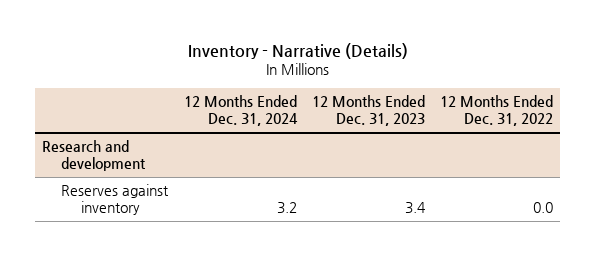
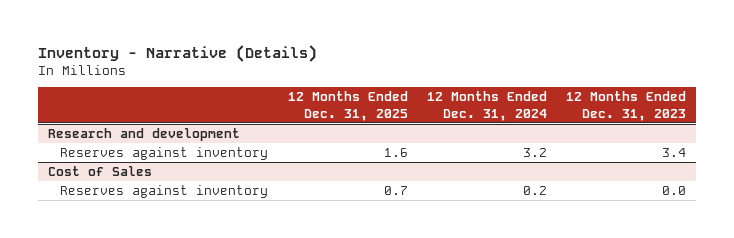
[439,95,553,127] 12 Months Ended Dec. 31, 2022 -> none
none -> [287,91,408,121] 12 Months Ended Dec. 31, 2025
none -> [48,166,153,177] Cost of Sales
none -> [60,185,269,199] Reserves against inventory

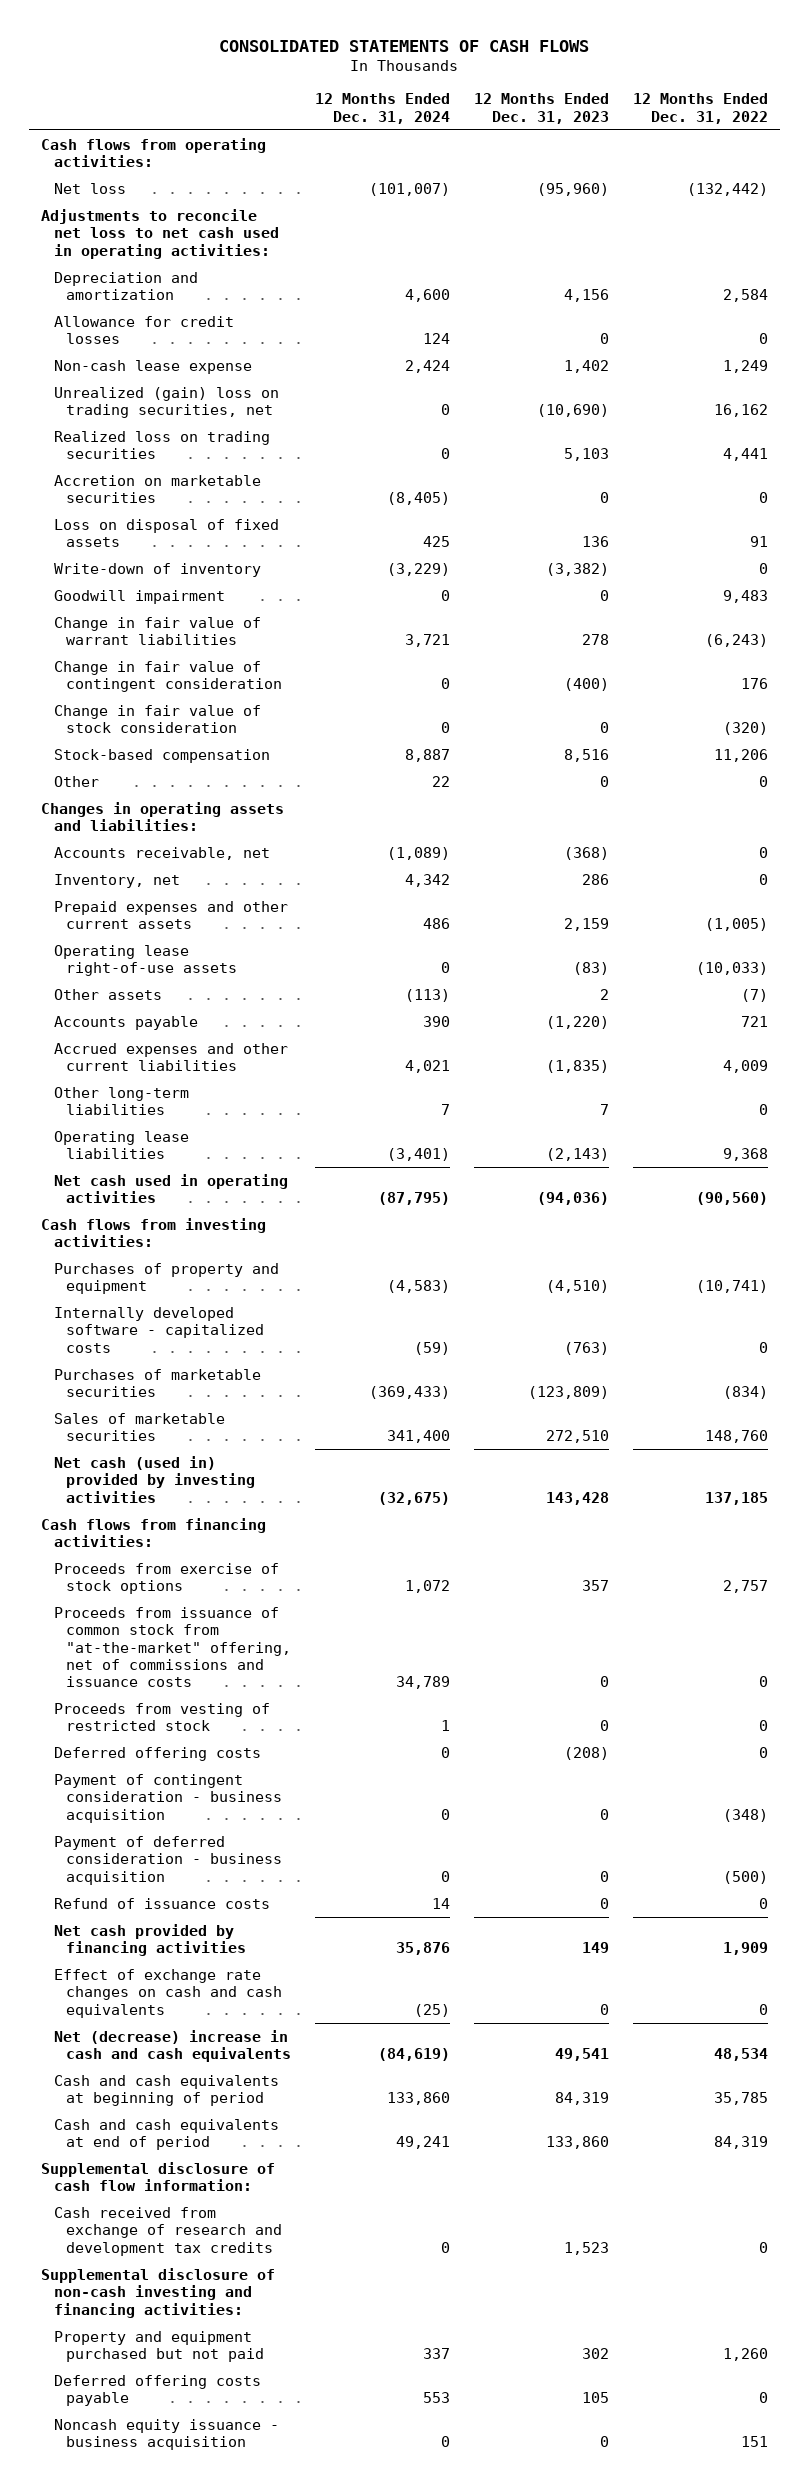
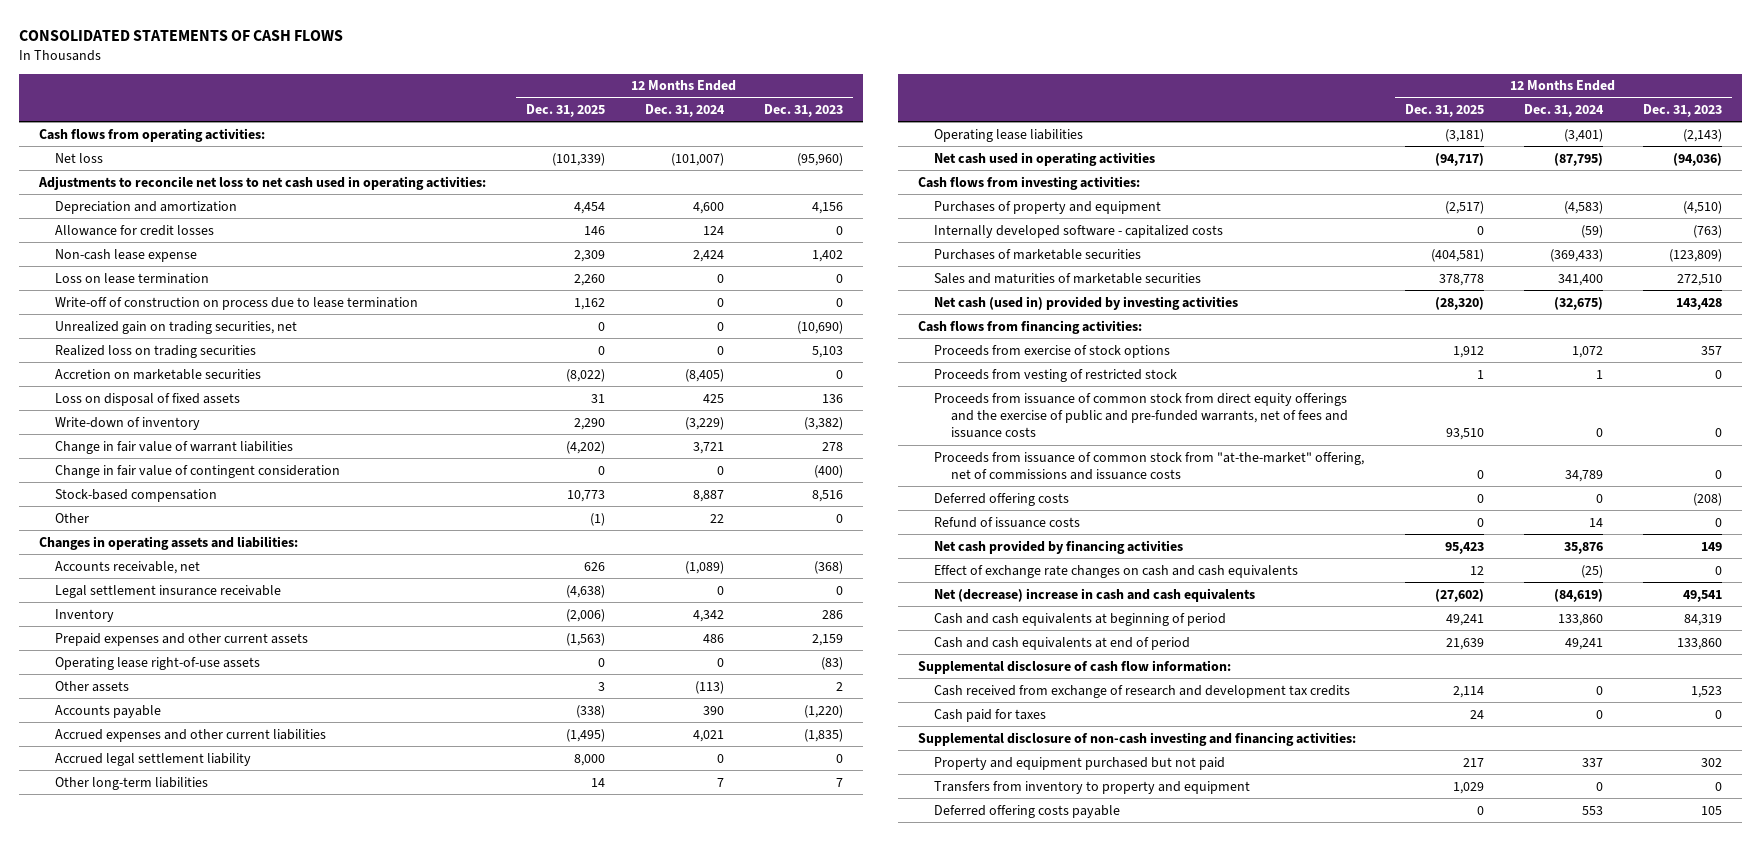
[632,93,768,124] 12 Months Ended Dec. 31, 2022 -> none
none -> [525,104,605,118] Dec. 31, 2025
none -> [55,272,210,284] Loss on lease termination
none -> [55,296,419,310] Write-off of construction on process due to lease termination
[53,386,279,419] Unrealized (gain) loss on trading securities, net -> [55,320,298,334] Unrealized gain on trading securities, net
[53,589,225,604] Goodwill impairment -> none
[53,704,261,734] Change in fair value of stock consideration -> none
none -> [55,584,282,598] Legal settlement insurance receivable
[53,873,180,888] Inventory, net -> [55,608,115,622] Inventory
none -> [55,752,252,766] Accrued legal settlement liability
[53,1412,225,1442] Sales of marketable securities -> [934,272,1202,284] Sales and maturities of marketable securities
none -> [934,392,1349,439] Proceeds from issuance of common stock from direct equity offerings and the exercise of public and pre-funded warrants, net of fees and issuance costs
[53,1606,292,1688] Proceeds from issuance of common stock from "at-the-market" offering, net of commissions and issuance costs -> [934,451,1365,481] Proceeds from issuance of common stock from "at-the-market" offering, net of commissions and issuance costs
[53,1773,283,1823] Payment of contingent consideration - business acquisition -> none
[53,1835,283,1885] Payment of deferred consideration - business acquisition -> none
none -> [934,708,1047,722] Cash paid for taxes
none -> [934,780,1251,794] Transfers from inventory to property and equipment
[53,2418,279,2451] Noncash equity issuance - business acquisition -> none

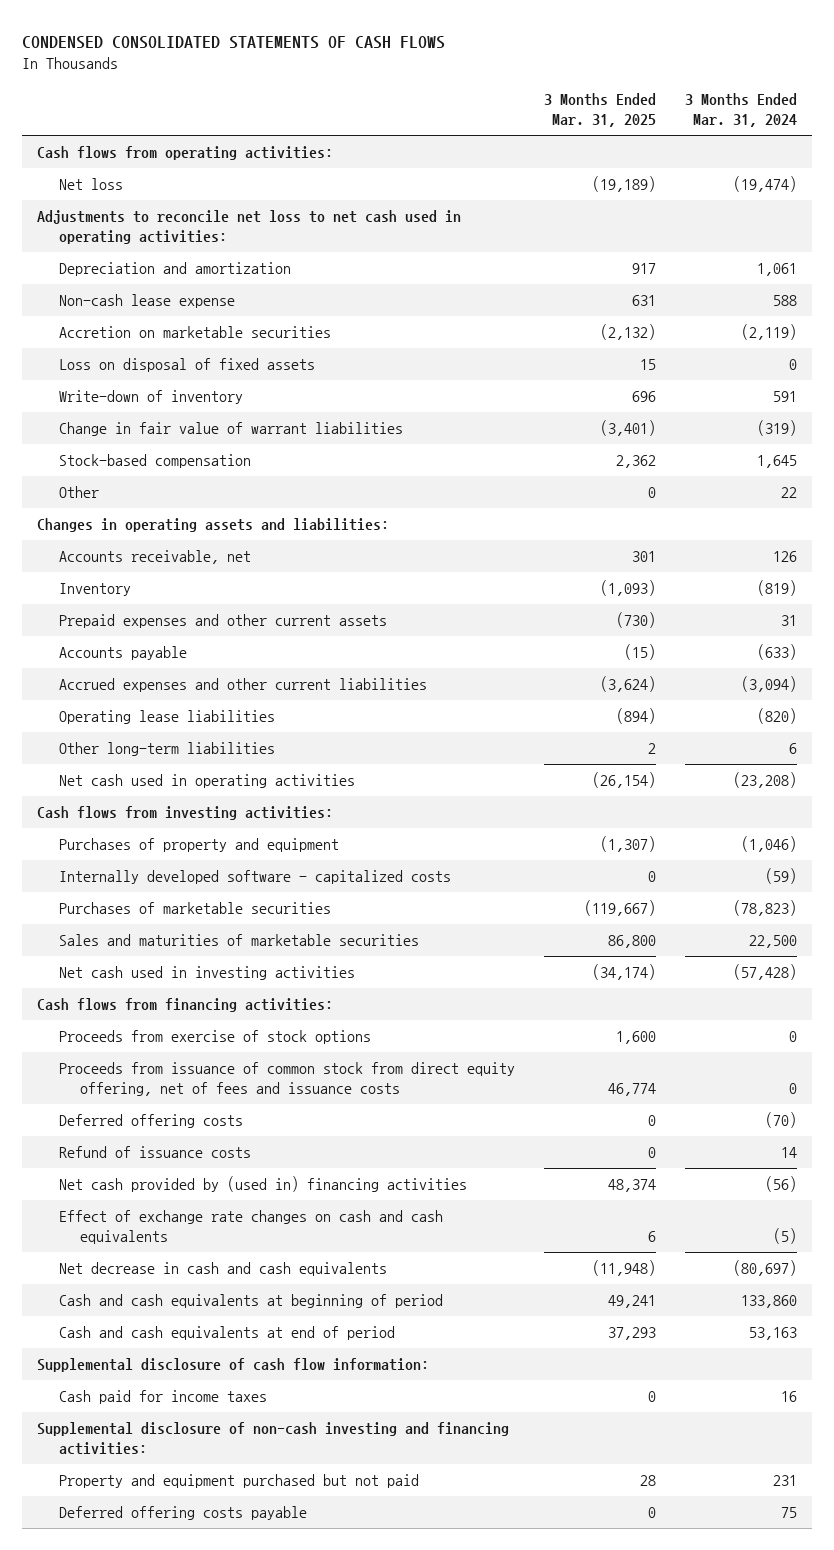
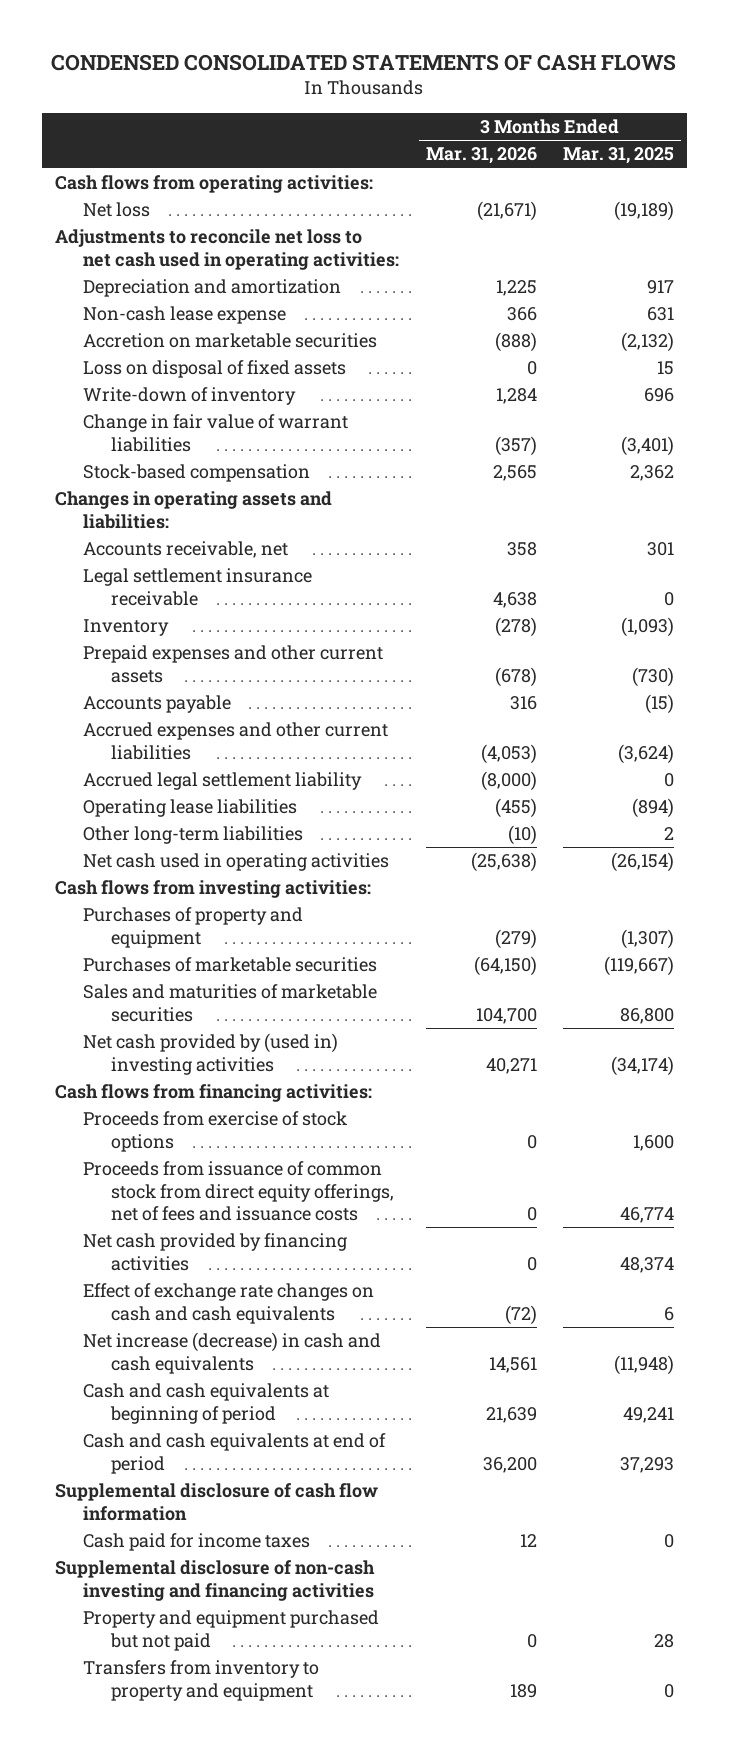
[685,93,798,128] 3 Months Ended Mar. 31, 2024 -> none
none -> [425,147,537,165] Mar. 31, 2026
[58,486,99,499] Other -> none
none -> [82,568,312,606] Legal settlement insurance receivable
none -> [82,772,362,791] Accrued legal settlement liability
[58,870,451,885] Internally developed software - capitalized costs -> none
[58,966,355,981] Net cash used in investing activities -> [82,1033,338,1075] Net cash provided by (used in) investing activities
[58,1114,243,1129] Deferred offering costs -> none
[58,1146,251,1159] Refund of issuance costs -> none
[58,1062,515,1097] Proceeds from issuance of common stock from direct equity offering, net of fees and issuance costs -> [82,1161,394,1221] Proceeds from issuance of common stock from direct equity offerings, net of fees and issuance costs
[58,1176,467,1193] Net cash provided by (used in) financing activities -> [82,1233,347,1271] Net cash provided by financing activities
[58,1262,387,1277] Net decrease in cash and cash equivalents -> [82,1332,381,1374] Net increase (decrease) in cash and cash equivalents
[37,1358,430,1373] Supplemental disclosure of cash flow information: -> [54,1483,378,1521] Supplemental disclosure of cash flow information
[37,1422,510,1456] Supplemental disclosure of non-cash investing and financing activities: -> [54,1560,375,1601] Supplemental disclosure of non-cash investing and financing activities
[58,1506,307,1521] Deferred offering costs payable -> none
none -> [82,1660,319,1701] Transfers from inventory to property and equipment

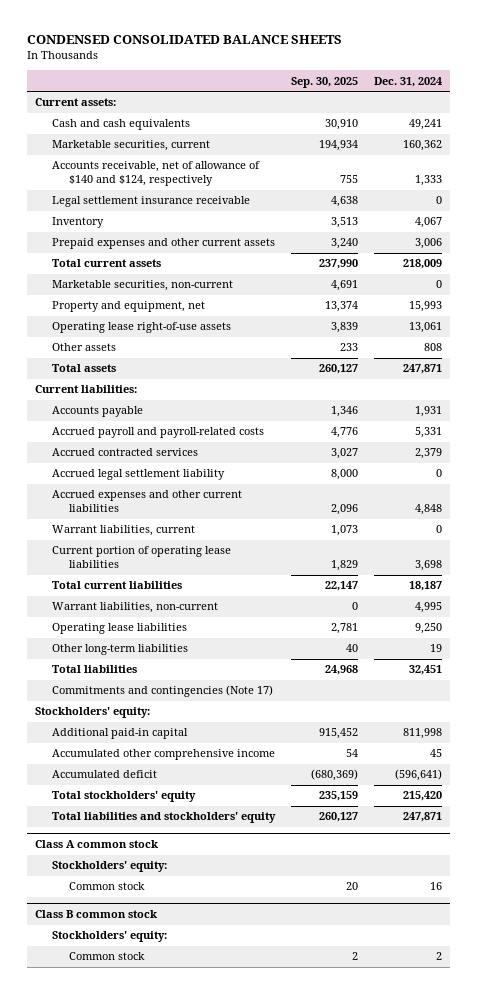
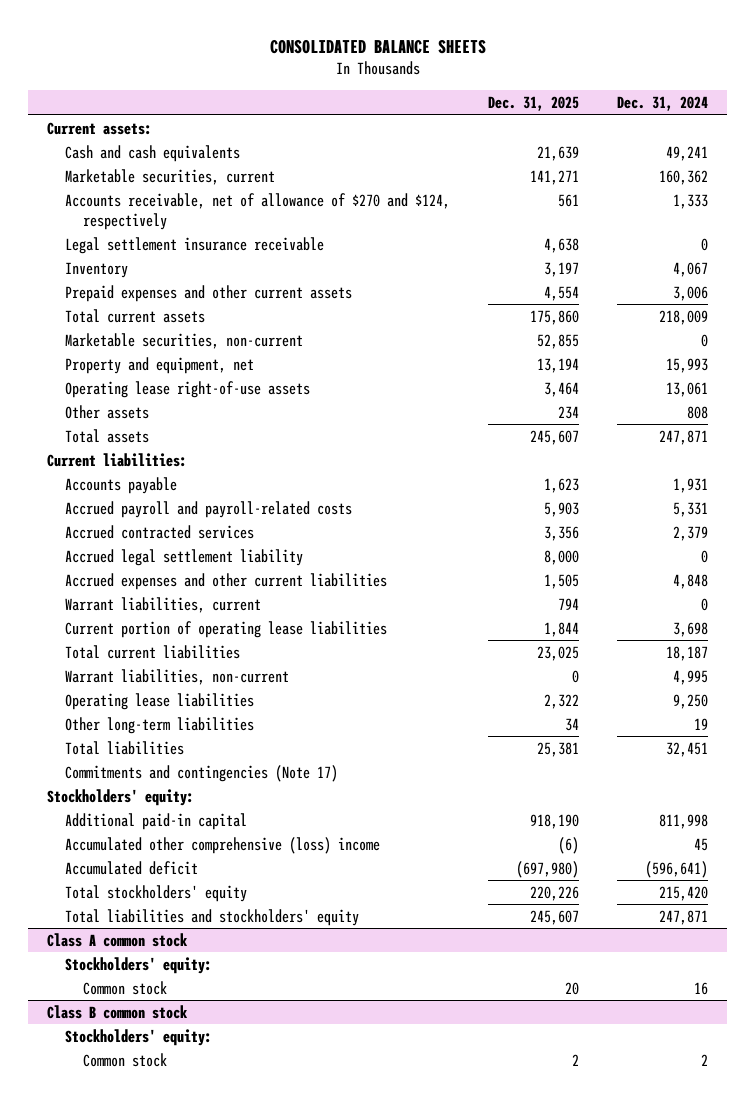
[26,35,342,45] CONDENSED CONSOLIDATED BALANCE SHEETS -> [269,38,486,54] CONSOLIDATED BALANCE SHEETS
[290,76,358,88] Sep. 30, 2025 -> none
none -> [487,96,579,112] Dec. 31, 2025
[51,161,260,187] Accounts receivable, net of allowance of $140 and $124, respectively -> [64,192,450,230] Accounts receivable, net of allowance of $270 and $124, respectively
[51,749,275,761] Accumulated other comprehensive income -> [64,836,380,854] Accumulated other comprehensive (loss) income

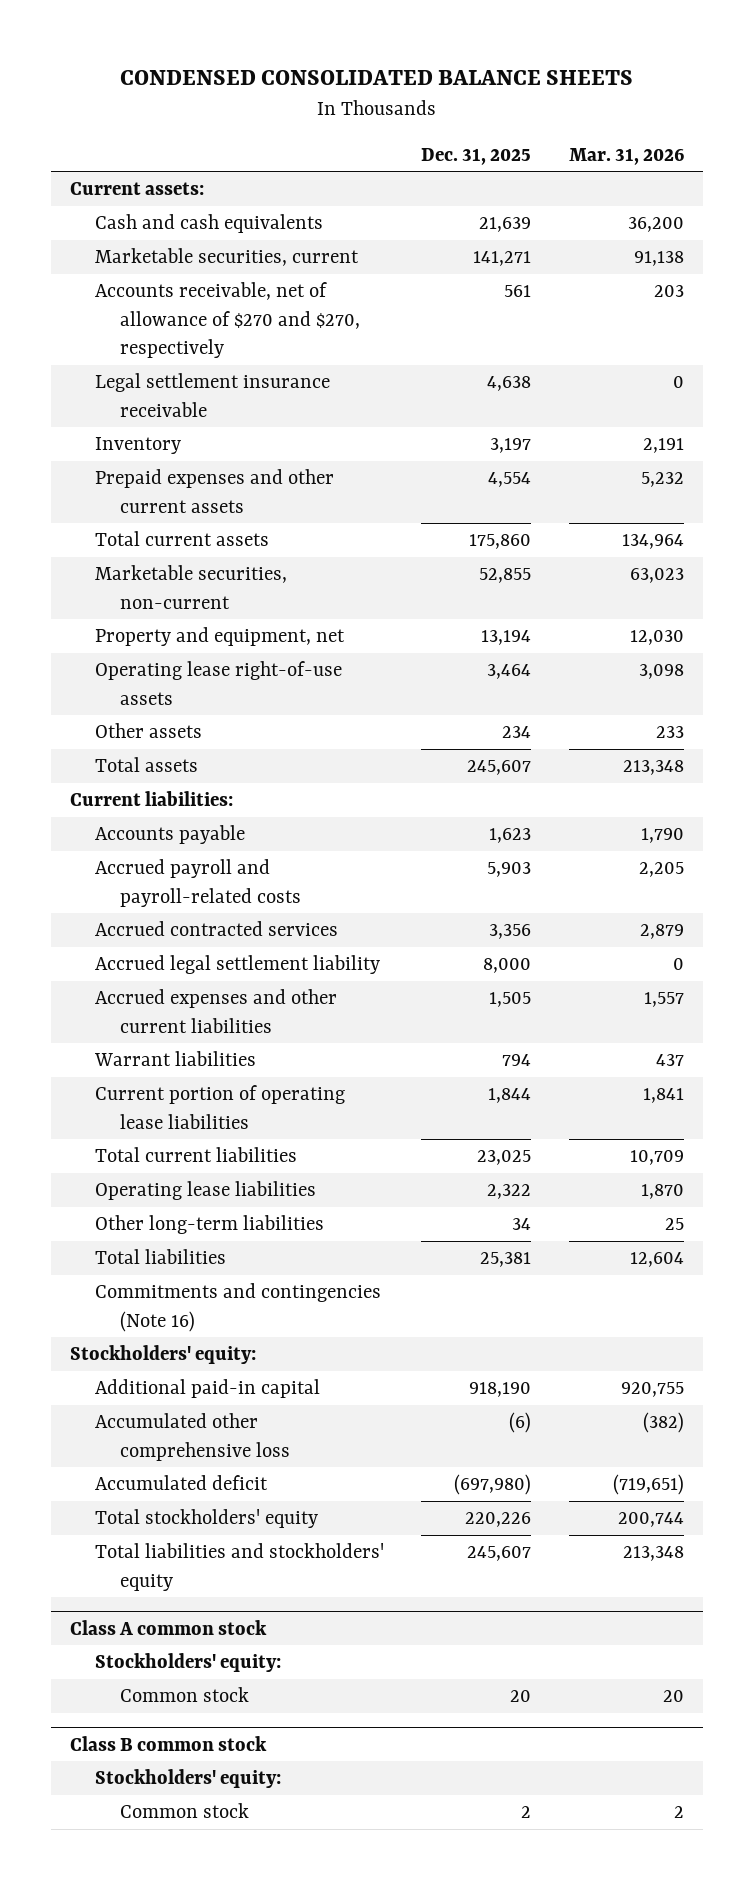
[269,38,486,54] CONSOLIDATED BALANCE SHEETS -> [119,70,633,86] CONDENSED CONSOLIDATED BALANCE SHEETS
[617,96,709,112] Dec. 31, 2024 -> none
none -> [568,147,684,165] Mar. 31, 2026
[64,192,450,230] Accounts receivable, net of allowance of $270 and $124, respectively -> [95,282,361,358] Accounts receivable, net of allowance of $270 and $270, respectively
[64,596,261,613] Warrant liabilities, current -> [94,1051,257,1067] Warrant liabilities
[64,668,289,685] Warrant liabilities, non-current -> none
[64,764,338,782] Commitments and contingencies (Note 17) -> [95,1283,382,1332] Commitments and contingencies (Note 16)
[64,836,380,854] Accumulated other comprehensive (loss) income -> [95,1413,291,1461] Accumulated other comprehensive loss

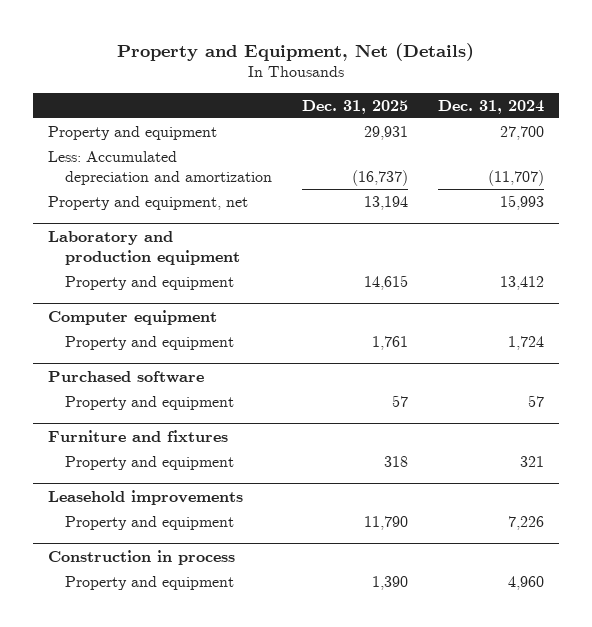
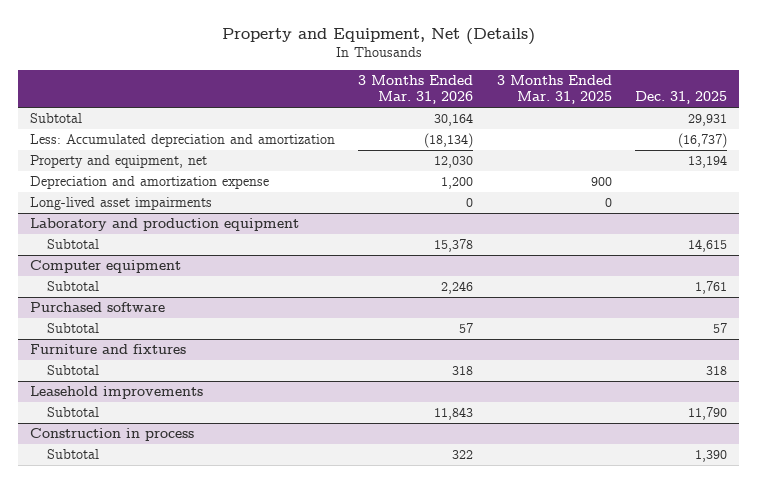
[438,99,545,114] Dec. 31, 2024 -> none
none -> [358,75,474,105] 3 Months Ended Mar. 31, 2026
none -> [496,75,612,105] 3 Months Ended Mar. 31, 2025
[47,125,217,140] Property and equipment -> [29,113,82,124] Subtotal
none -> [29,176,269,190] Depreciation and amortization expense
none -> [29,197,212,211] Long-lived asset impairments
[64,275,234,290] Property and equipment -> [46,239,99,250] Subtotal
[64,335,234,350] Property and equipment -> [46,281,99,292] Subtotal
[64,395,234,410] Property and equipment -> [46,323,99,334] Subtotal
[64,455,234,470] Property and equipment -> [46,365,99,376] Subtotal
[64,515,234,530] Property and equipment -> [46,407,99,418] Subtotal
[64,575,234,590] Property and equipment -> [46,449,99,460] Subtotal

